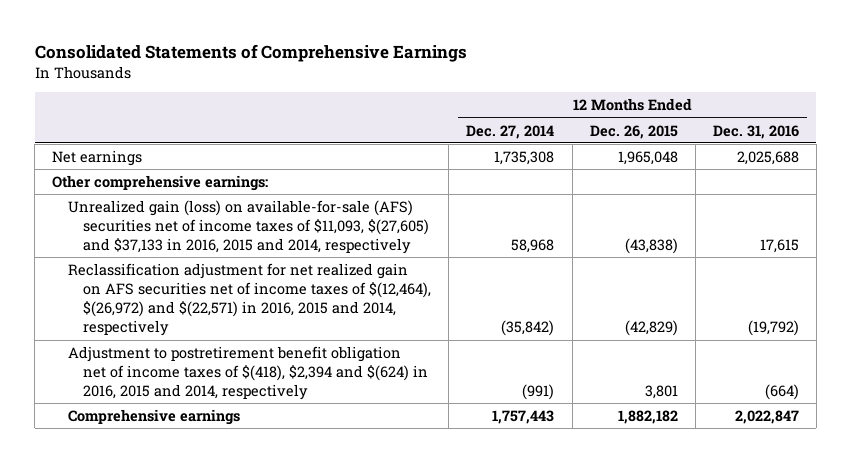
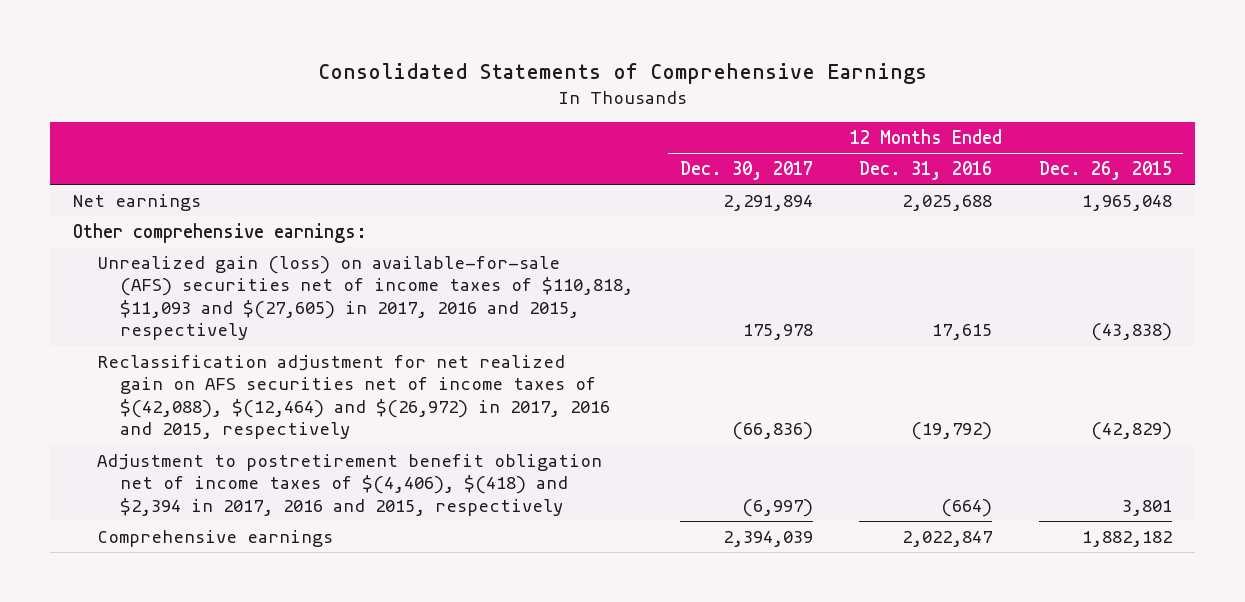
[466,124,555,139] Dec. 27, 2014 -> none
none -> [679,161,813,181] Dec. 30, 2017
[67,199,430,255] Unrealized gain (loss) on available-for-sale (AFS) securities net of income taxes of $11,093, $(27,605) and $37,133 in 2016, 2015 and 2014, respectively -> [96,255,634,341] Unrealized gain (loss) on available-for-sale (AFS) securities net of income taxes of $110,818, $11,093 and $(27,605) in 2017, 2016 and 2015, respectively
[67,262,432,337] Reclassification adjustment for net realized gain on AFS securities net of income taxes of $(12,464), $(26,972) and $(22,571) in 2016, 2015 and 2014, respectively -> [96,354,611,440] Reclassification adjustment for net realized gain on AFS securities net of income taxes of $(42,088), $(12,464) and $(26,972) in 2017, 2016 and 2015, respectively
[67,345,429,401] Adjustment to postretirement benefit obligation net of income taxes of $(418), $2,394 and $(624) in 2016, 2015 and 2014, respectively -> [96,453,602,516] Adjustment to postretirement benefit obligation net of income taxes of $(4,406), $(418) and $2,394 in 2017, 2016 and 2015, respectively

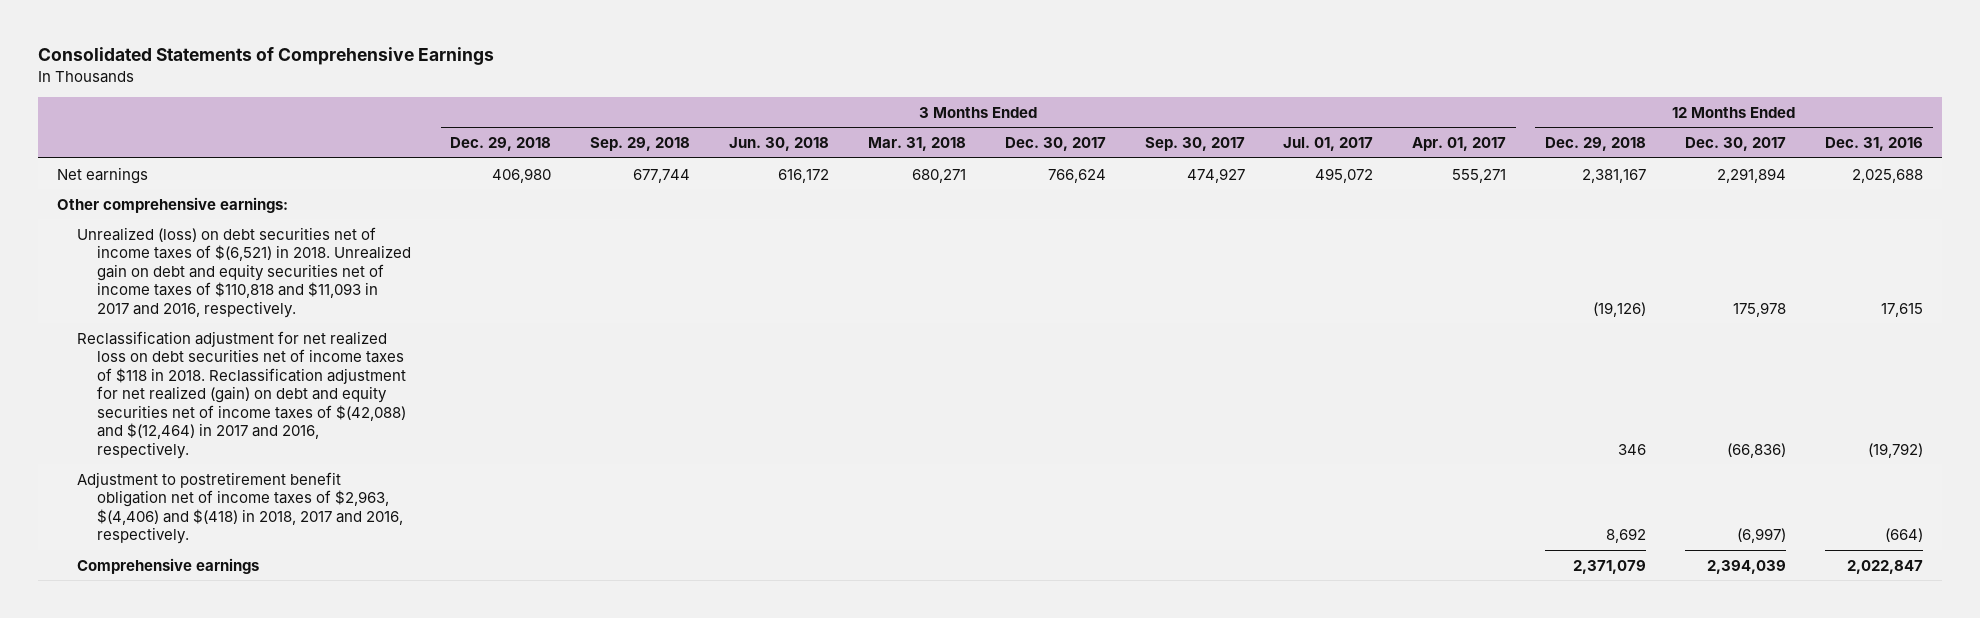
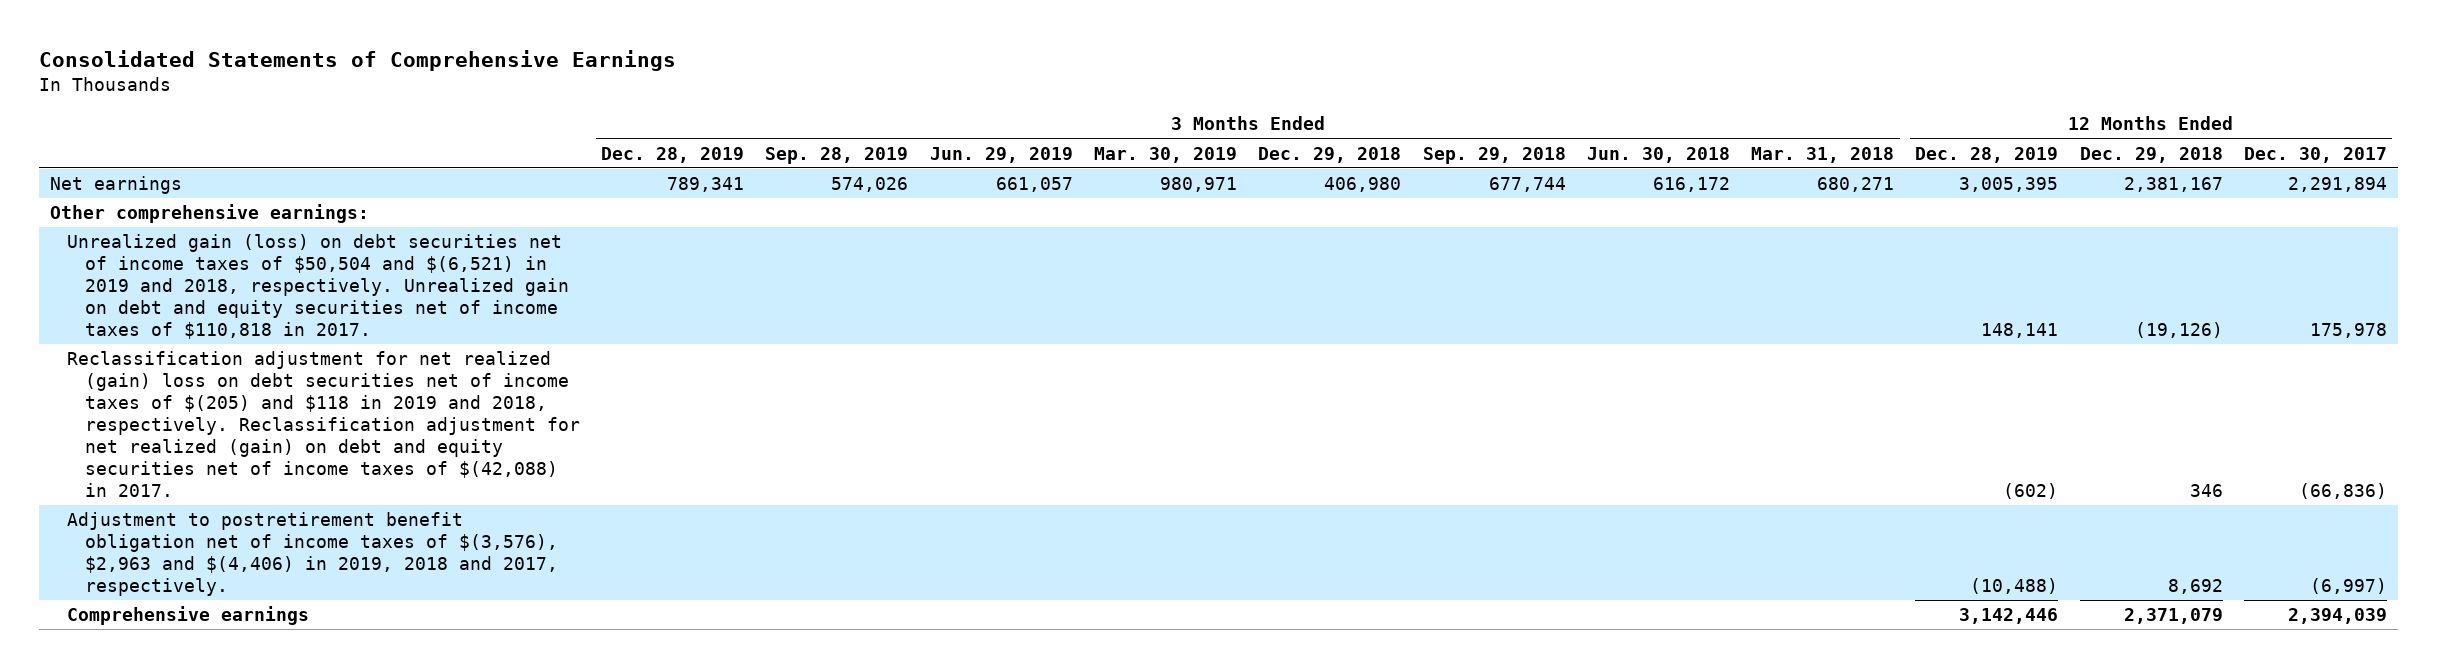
[1004,137,1106,152] Dec. 30, 2017 -> none
[1144,137,1245,152] Sep. 30, 2017 -> none
[1283,137,1374,152] Jul. 01, 2017 -> none
[1412,137,1507,152] Apr. 01, 2017 -> none
[1824,137,1923,152] Dec. 31, 2016 -> none
none -> [601,146,745,163] Dec. 28, 2019
none -> [765,146,909,164] Sep. 28, 2019
none -> [929,146,1073,163] Jun. 29, 2019
none -> [1093,146,1237,163] Mar. 30, 2019
none -> [1915,146,2059,163] Dec. 28, 2019
[77,226,412,318] Unrealized (loss) on debt securities net of income taxes of $(6,521) in 2018. Unrealized gain on debt and equity securities net of income taxes of $110,818 and $11,093 in 2017 and 2016, respectively. -> [67,234,569,339] Unrealized gain (loss) on debt securities net of income taxes of $50,504 and $(6,521) in 2019 and 2018, respectively. Unrealized gain on debt and equity securities net of income taxes of $110,818 in 2017.
[77,330,407,459] Reclassification adjustment for net realized loss on debt securities net of income taxes of $118 in 2018. Reclassification adjustment for net realized (gain) on debt and equity securities net of income taxes of $(42,088) and $(12,464) in 2017 and 2016, respectively. -> [67,351,580,497] Reclassification adjustment for net realized (gain) loss on debt securities net of income taxes of $(205) and $118 in 2019 and 2018, respectively. Reclassification adjustment for net realized (gain) on debt and equity securities net of income taxes of $(42,088) in 2017.
[77,471,404,545] Adjustment to postretirement benefit obligation net of income taxes of $2,963, $(4,406) and $(418) in 2018, 2017 and 2016, respectively. -> [67,512,558,597] Adjustment to postretirement benefit obligation net of income taxes of $(3,576), $2,963 and $(4,406) in 2019, 2018 and 2017, respectively.

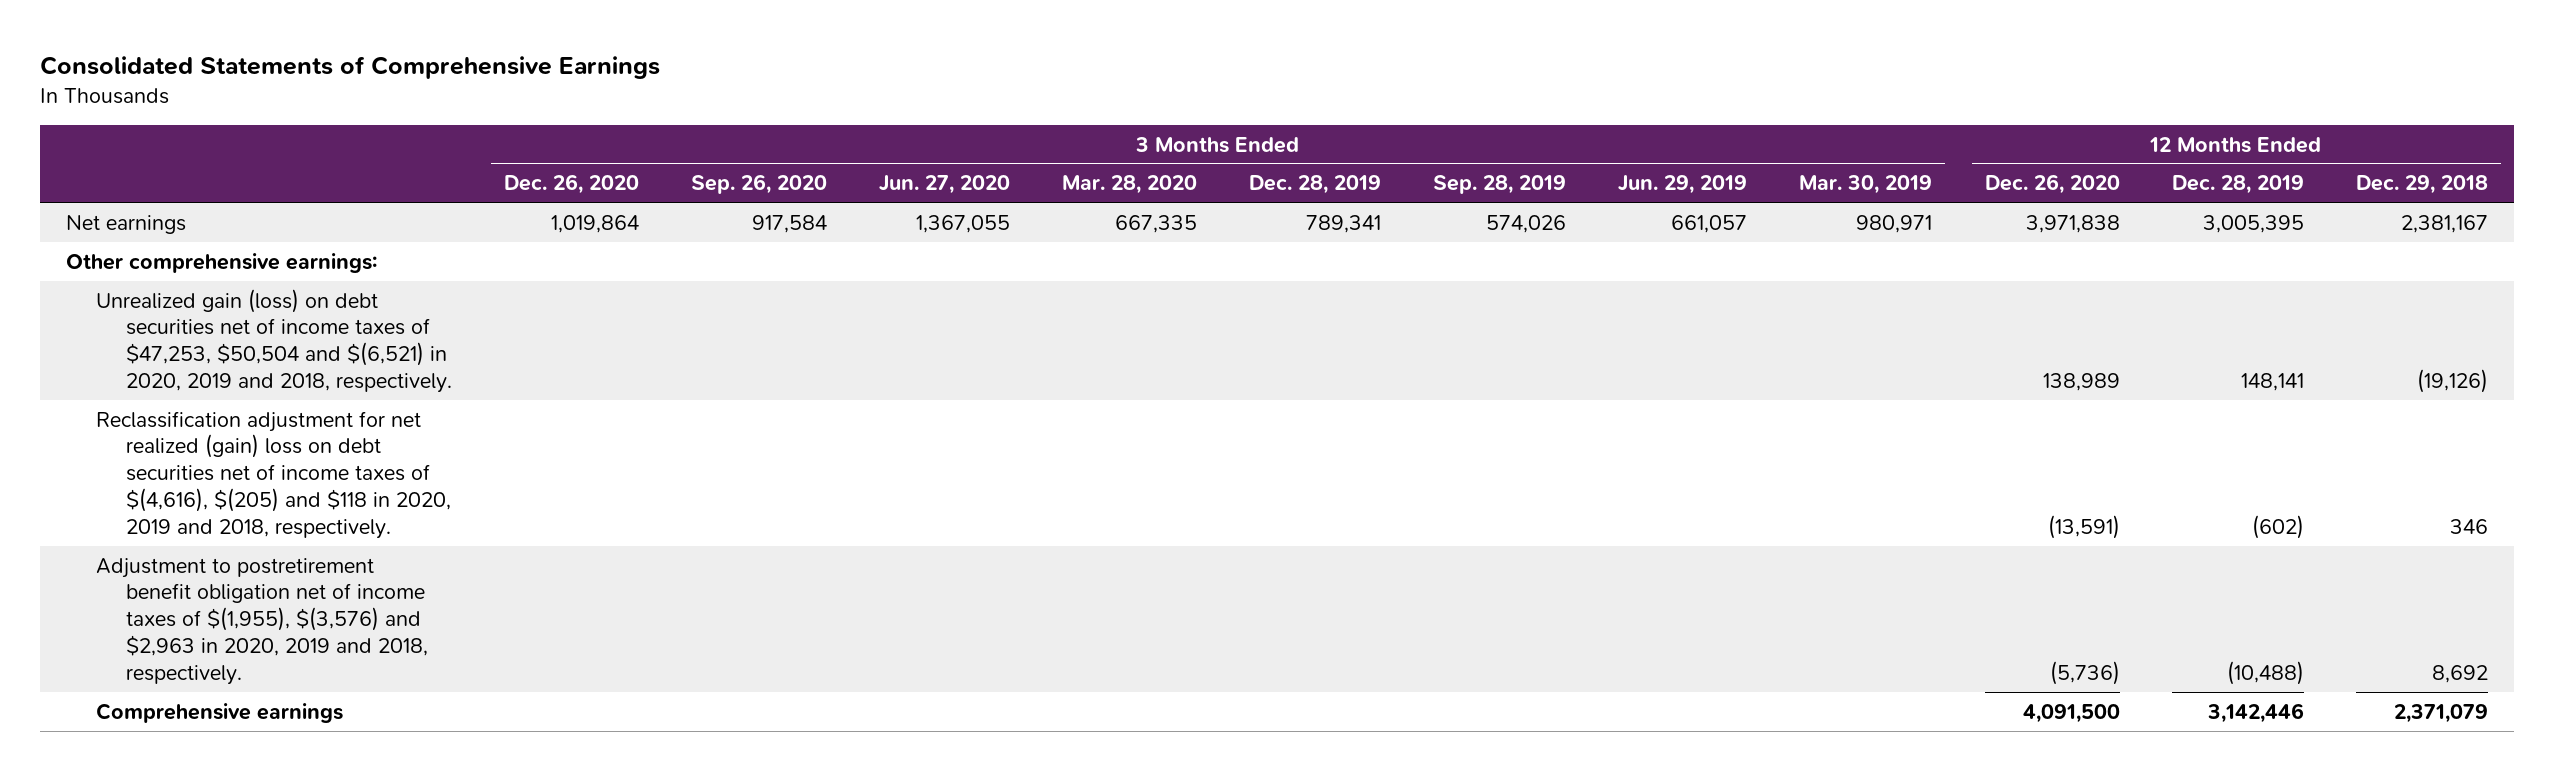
[1258,146,1402,163] Dec. 29, 2018 -> none
[1422,146,1566,164] Sep. 29, 2018 -> none
[1586,146,1730,163] Jun. 30, 2018 -> none
[1751,146,1895,163] Mar. 31, 2018 -> none
[2244,146,2388,163] Dec. 30, 2017 -> none
none -> [503,174,639,195] Dec. 26, 2020
none -> [690,174,827,195] Sep. 26, 2020
none -> [878,175,1010,195] Jun. 27, 2020
none -> [1061,175,1197,195] Mar. 28, 2020
none -> [1984,174,2120,195] Dec. 26, 2020
[67,234,569,339] Unrealized gain (loss) on debt securities net of income taxes of $50,504 and $(6,521) in 2019 and 2018, respectively. Unrealized gain on debt and equity securities net of income taxes of $110,818 in 2017. -> [95,288,452,393] Unrealized gain (loss) on debt securities net of income taxes of $47,253, $50,504 and $(6,521) in 2020, 2019 and 2018, respectively.
[67,351,580,497] Reclassification adjustment for net realized (gain) loss on debt securities net of income taxes of $(205) and $118 in 2019 and 2018, respectively. Reclassification adjustment for net realized (gain) on debt and equity securities net of income taxes of $(42,088) in 2017. -> [95,410,451,539] Reclassification adjustment for net realized (gain) loss on debt securities net of income taxes of $(4,616), $(205) and $118 in 2020, 2019 and 2018, respectively.
[67,512,558,597] Adjustment to postretirement benefit obligation net of income taxes of $(3,576), $2,963 and $(4,406) in 2019, 2018 and 2017, respectively. -> [95,557,428,685] Adjustment to postretirement benefit obligation net of income taxes of $(1,955), $(3,576) and $2,963 in 2020, 2019 and 2018, respectively.

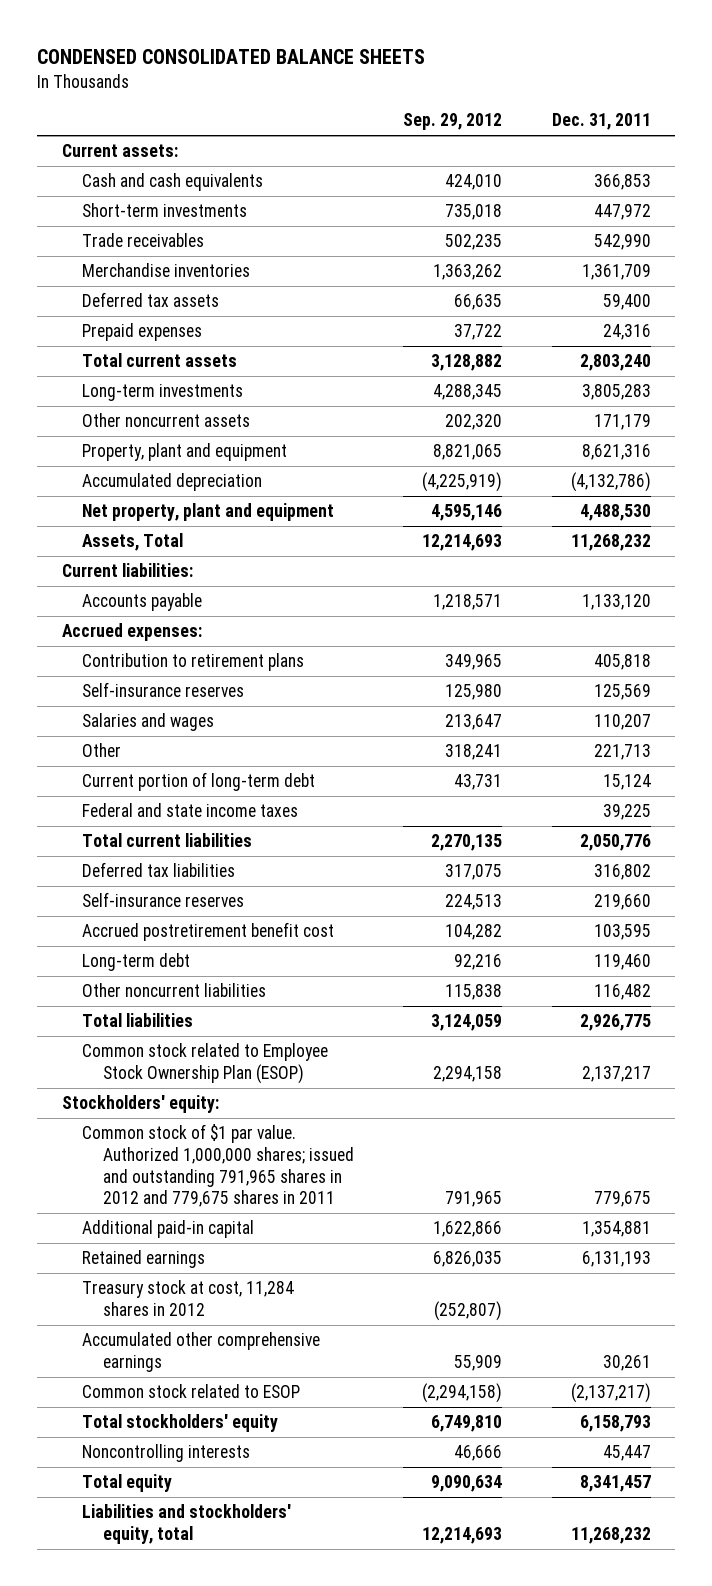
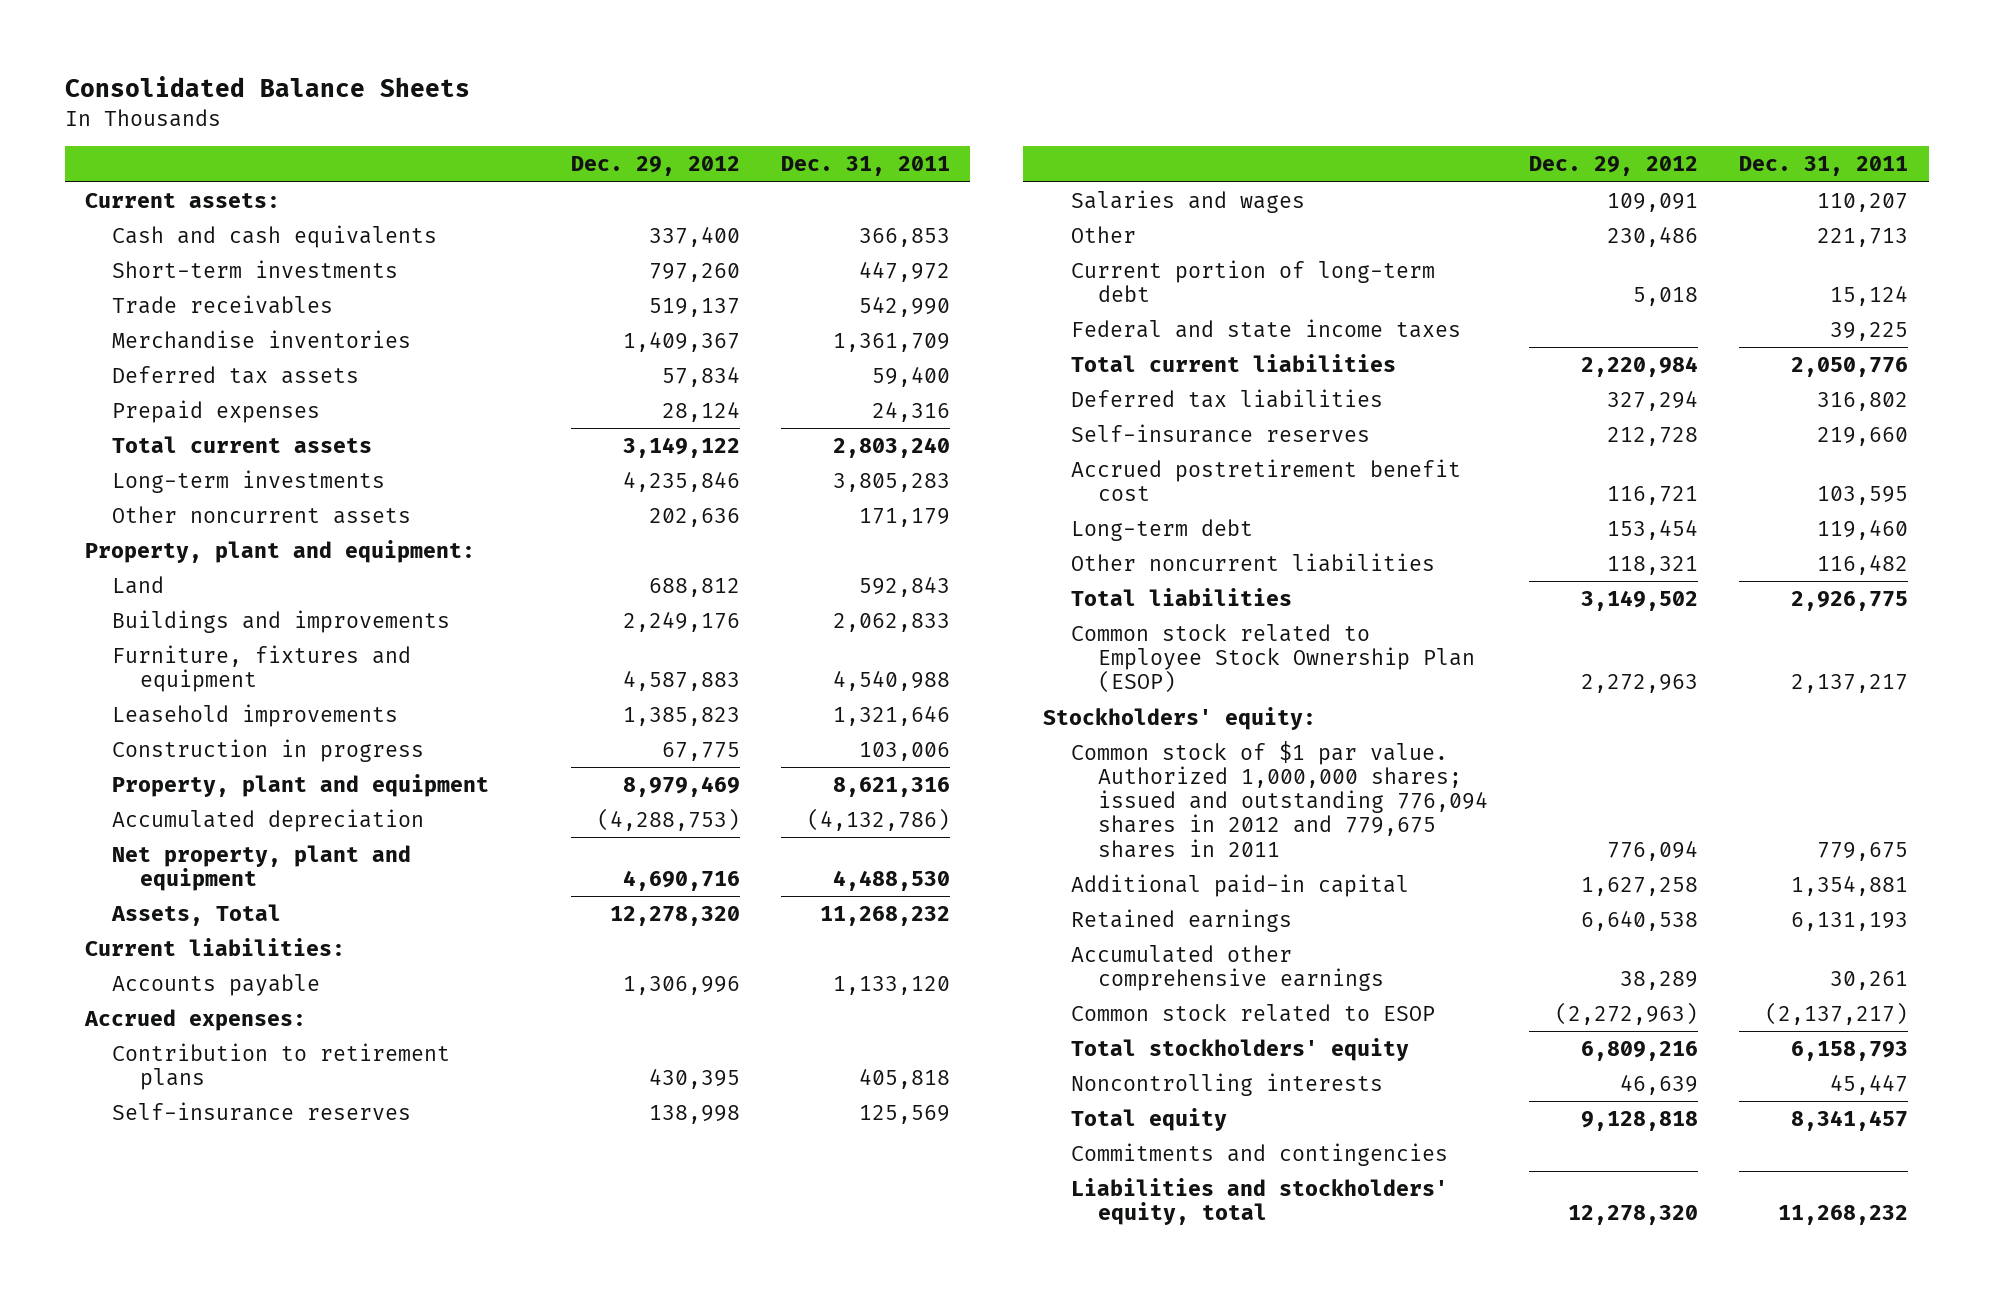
[36,49,425,65] CONDENSED CONSOLIDATED BALANCE SHEETS -> [64,76,470,98] Consolidated Balance Sheets
[403,113,503,131] Sep. 29, 2012 -> none
none -> [570,156,740,177] Dec. 29, 2012
none -> [85,539,476,563] Property, plant and equipment:
none -> [112,575,165,594] Land
none -> [112,609,451,633] Buildings and improvements
none -> [112,644,412,693] Furniture, fixtures and equipment
none -> [112,703,399,727] Leasehold improvements
none -> [112,738,425,762] Construction in progress
[82,1124,354,1208] Common stock of $1 par value. Authorized 1,000,000 shares; issued and outstanding 791,965 shares in 2012 and 779,675 shares in 2011 -> [1070,740,1488,858] Common stock of $1 par value. Authorized 1,000,000 shares; issued and outstanding 776,094 shares in 2012 and 779,675 shares in 2011
[82,1280,295,1316] Treasury stock at cost, 11,284 shares in 2012 -> none
none -> [1070,1142,1448,1166] Commitments and contingencies

